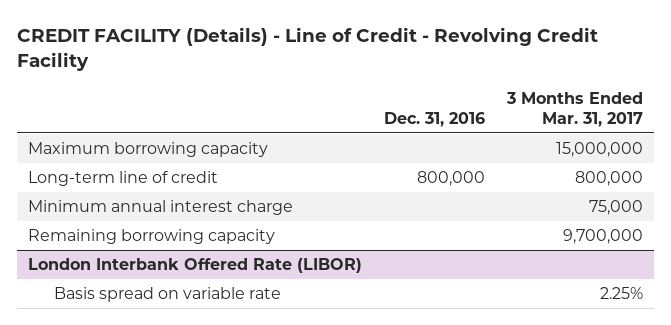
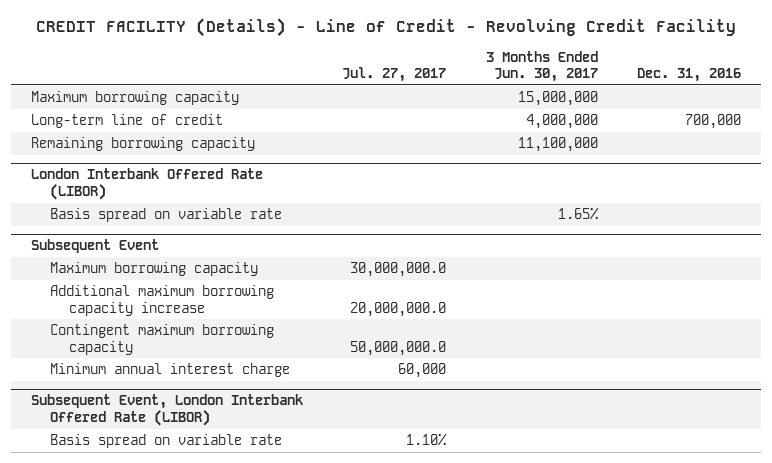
[505,91,643,127] 3 Months Ended Mar. 31, 2017 -> none
none -> [342,66,447,82] Jul. 27, 2017
none -> [485,50,598,82] 3 Months Ended Jun. 30, 2017
[28,200,294,216] Minimum annual interest charge -> none
[417,171,486,187] 800,000 -> [685,114,742,130] 700,000
none -> [31,239,160,254] Subsequent Event
none -> [50,262,259,277] Maximum borrowing capacity
none -> [50,285,275,316] Additional maximum borrowing capacity increase
none -> [50,324,275,355] Contingent maximum borrowing capacity
none -> [50,363,291,378] Minimum annual interest charge
none -> [31,394,304,426] Subsequent Event, London Interbank Offered Rate (LIBOR)
none -> [50,434,283,449] Basis spread on variable rate

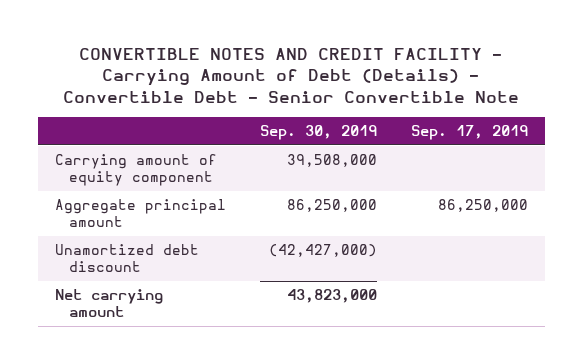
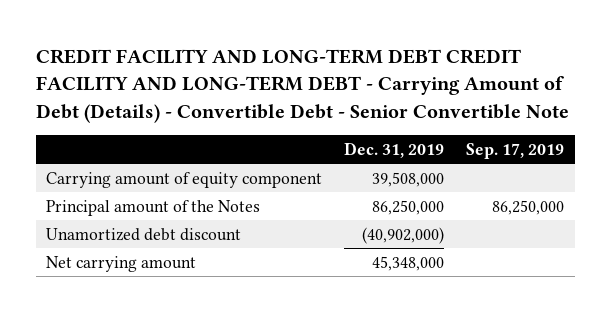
[63,47,520,103] CONVERTIBLE NOTES AND CREDIT FACILITY - Carrying Amount of Debt (Details) - Convertible Debt - Senior Convertible Note -> [35,48,569,123] CREDIT FACILITY AND LONG-TERM DEBT CREDIT FACILITY AND LONG-TERM DEBT - Carrying Amount of Debt (Details) - Convertible Debt - Senior Convertible Note
[259,125,377,141] Sep. 30, 2019 -> none
none -> [344,141,445,158] Dec. 31, 2019
[54,199,226,228] Aggregate principal amount -> [46,199,261,216] Principal amount of the Notes

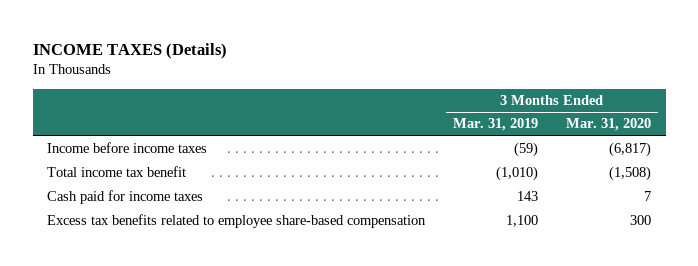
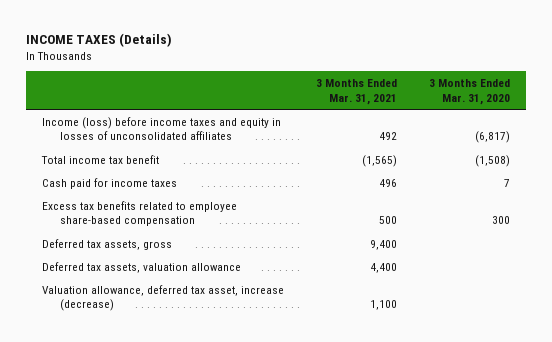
[453,118,539,132] Mar. 31, 2019 -> none
none -> [316,79,398,105] 3 Months Ended Mar. 31, 2021
[46,142,207,154] Income before income taxes -> [42,116,282,141] Income (loss) before income taxes and equity in losses of unconsolidated affiliates
none -> [42,238,173,250] Deferred tax assets, gross
none -> [42,261,242,273] Deferred tax assets, valuation allowance
none -> [42,284,285,312] Valuation allowance, deferred tax asset, increase (decrease)

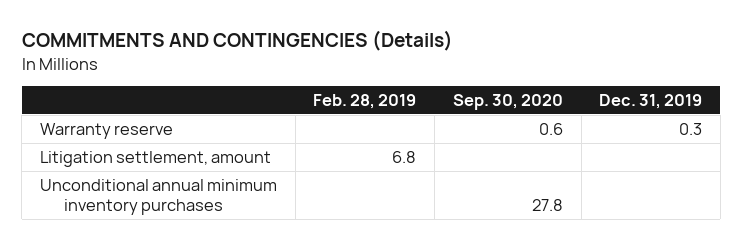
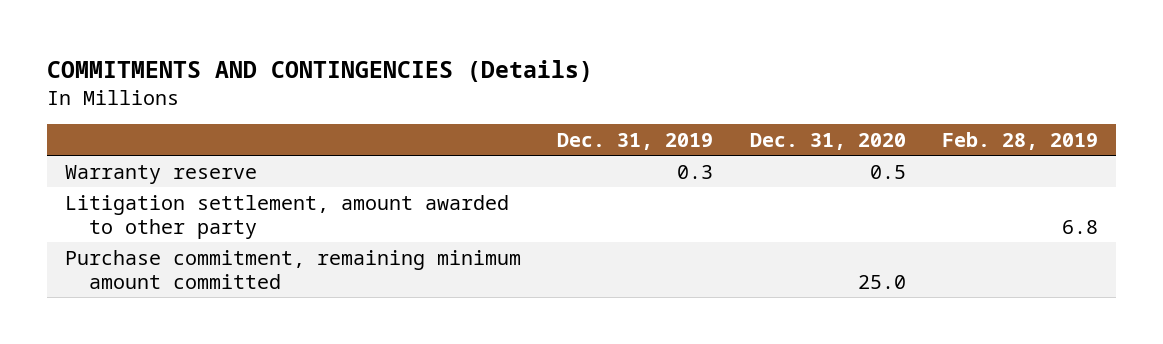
[452,93,563,110] Sep. 30, 2020 -> none
none -> [749,133,906,151] Dec. 31, 2020
[39,150,271,167] Litigation settlement, amount -> [65,194,510,239] Litigation settlement, amount awarded to other party
[39,178,277,216] Unconditional annual minimum inventory purchases -> [65,249,522,289] Purchase commitment, remaining minimum amount committed

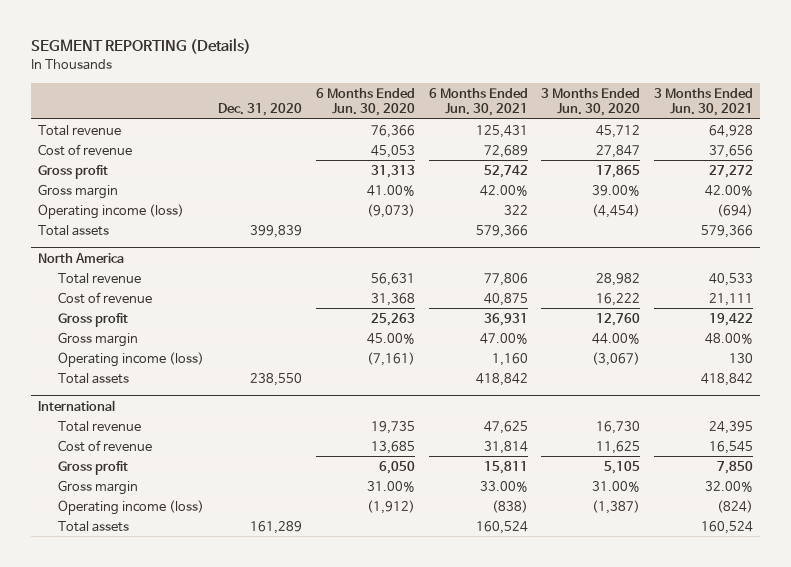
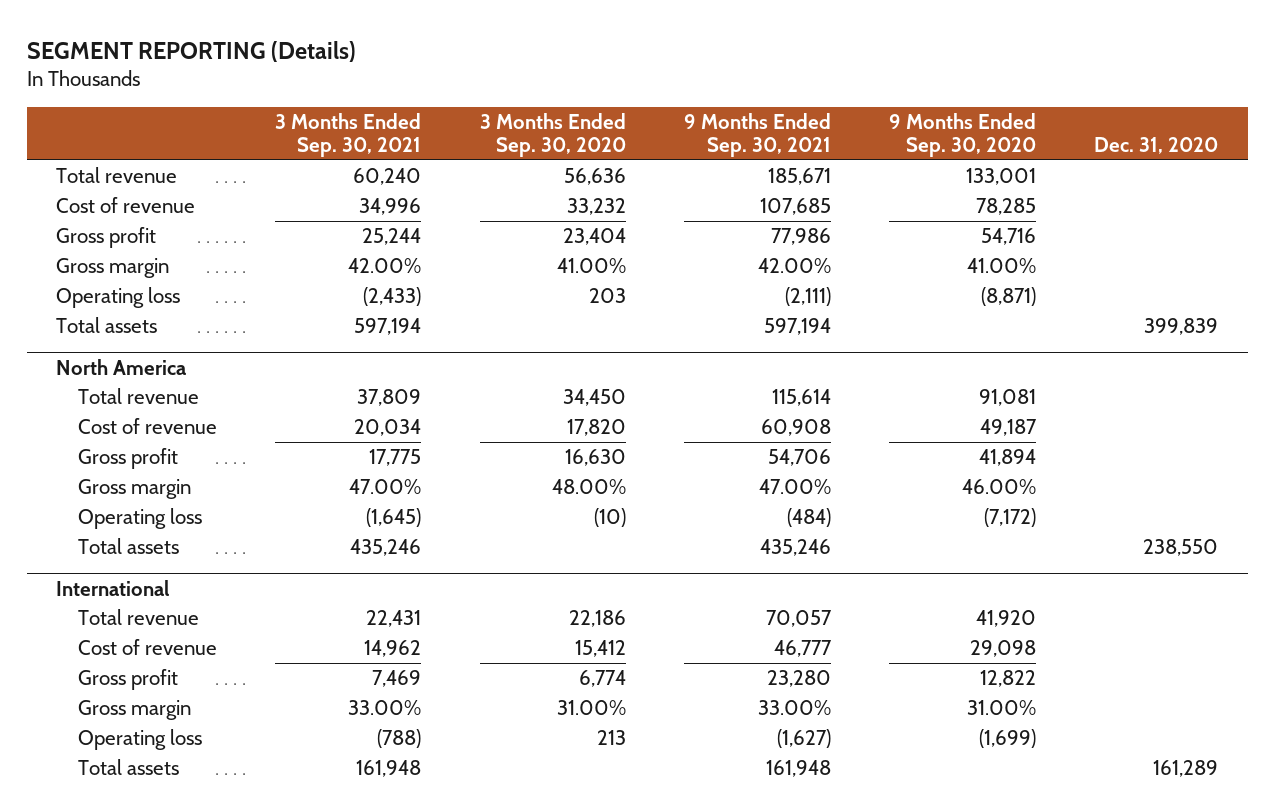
[315,87,415,117] 6 Months Ended Jun. 30, 2020 -> none
[428,87,528,117] 6 Months Ended Jun. 30, 2021 -> none
[541,87,641,117] 3 Months Ended Jun. 30, 2020 -> none
[654,87,754,117] 3 Months Ended Jun. 30, 2021 -> none
none -> [275,112,422,158] 3 Months Ended Sep. 30, 2021
none -> [479,112,626,158] 3 Months Ended Sep. 30, 2020
none -> [683,112,831,158] 9 Months Ended Sep. 30, 2021
none -> [889,112,1037,158] 9 Months Ended Sep. 30, 2020
[37,203,184,219] Operating income (loss) -> [55,286,180,308] Operating loss
[58,351,205,367] Operating income (loss) -> [78,507,203,529] Operating loss
[58,499,205,515] Operating income (loss) -> [78,728,203,750] Operating loss

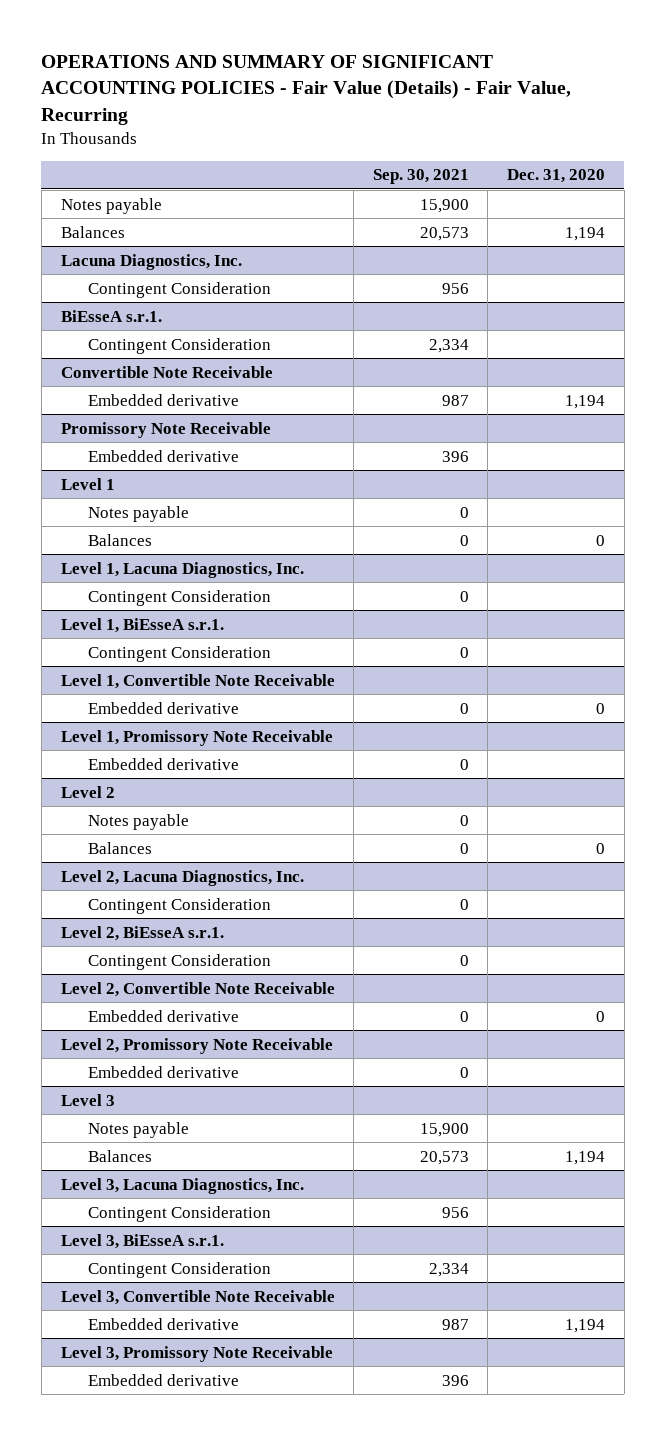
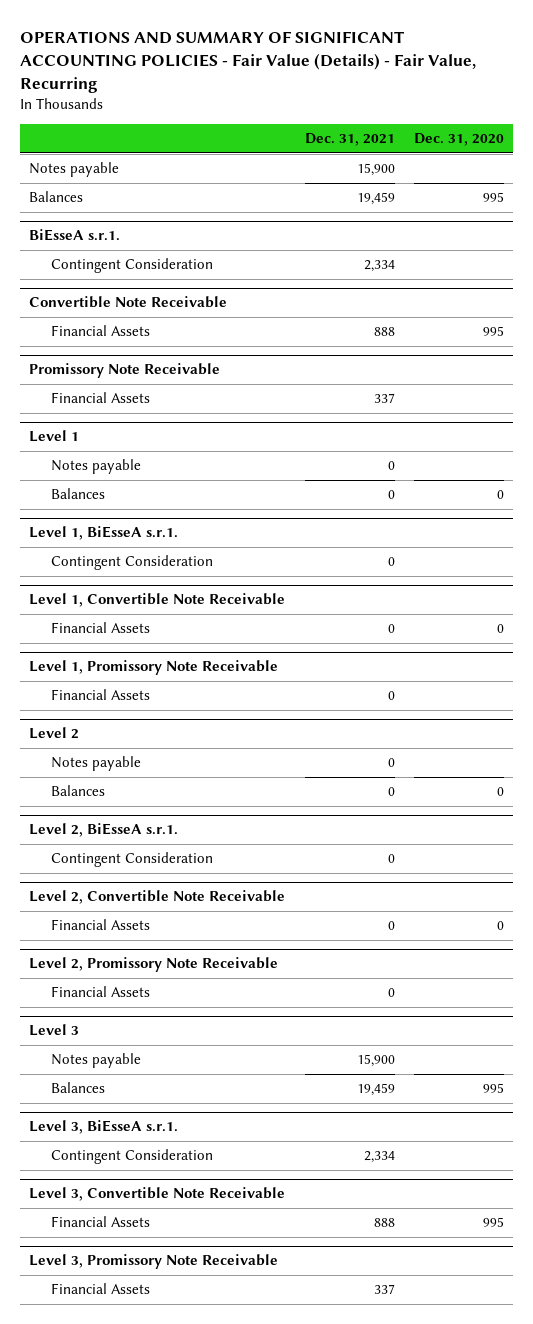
[372,169,469,185] Sep. 30, 2021 -> none
none -> [304,132,395,146] Dec. 31, 2021
[60,253,242,270] Lacuna Diagnostics, Inc. -> none
[87,281,271,298] Contingent Consideration -> none
[564,226,605,241] 1,194 -> [482,192,504,203] 995
[87,393,239,406] Embedded derivative -> none
none -> [50,325,150,337] Financial Assets
[87,449,239,462] Embedded derivative -> [50,392,150,404] Financial Assets
[60,561,304,578] Level 1, Lacuna Diagnostics, Inc. -> none
[87,589,271,606] Contingent Consideration -> none
[87,701,239,714] Embedded derivative -> [50,622,150,634] Financial Assets
[87,757,239,770] Embedded derivative -> [50,689,150,701] Financial Assets
[60,869,304,886] Level 2, Lacuna Diagnostics, Inc. -> none
[87,897,271,914] Contingent Consideration -> none
[87,1009,239,1022] Embedded derivative -> [50,919,150,931] Financial Assets
[87,1065,239,1078] Embedded derivative -> [50,986,150,998] Financial Assets
[60,1177,304,1194] Level 3, Lacuna Diagnostics, Inc. -> none
[87,1205,271,1222] Contingent Consideration -> none
[564,1150,605,1165] 1,194 -> [482,1083,504,1094] 995
[87,1317,239,1330] Embedded derivative -> none
none -> [50,1216,150,1228] Financial Assets
[87,1373,239,1386] Embedded derivative -> [50,1283,150,1295] Financial Assets

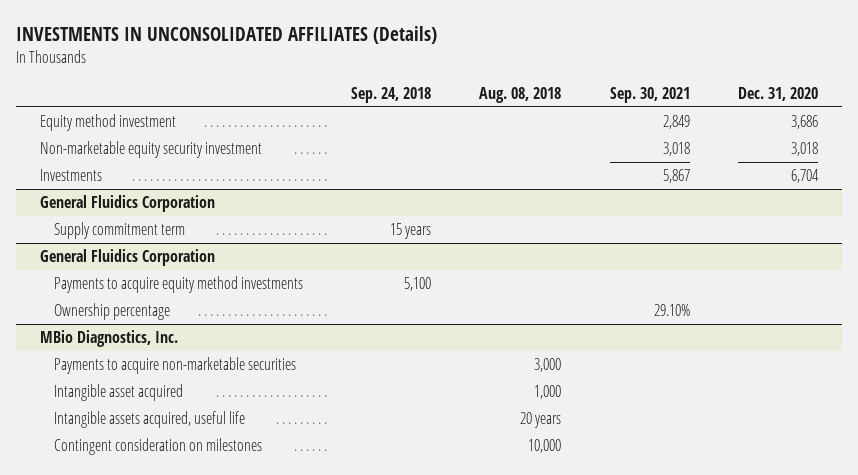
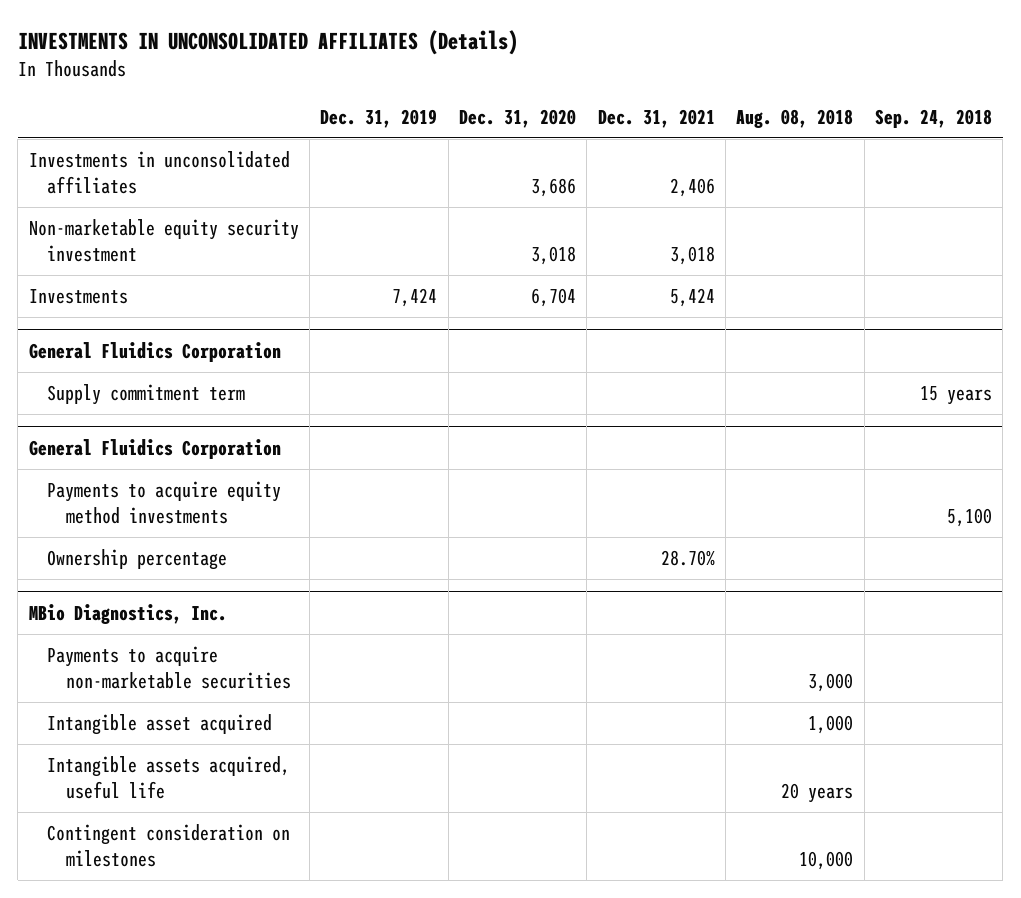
[609,86,690,103] Sep. 30, 2021 -> none
none -> [320,108,438,128] Dec. 31, 2019
none -> [597,108,715,128] Dec. 31, 2021
[40,114,177,132] Equity method investment -> [28,150,290,194] Investments in unconsolidated affiliates

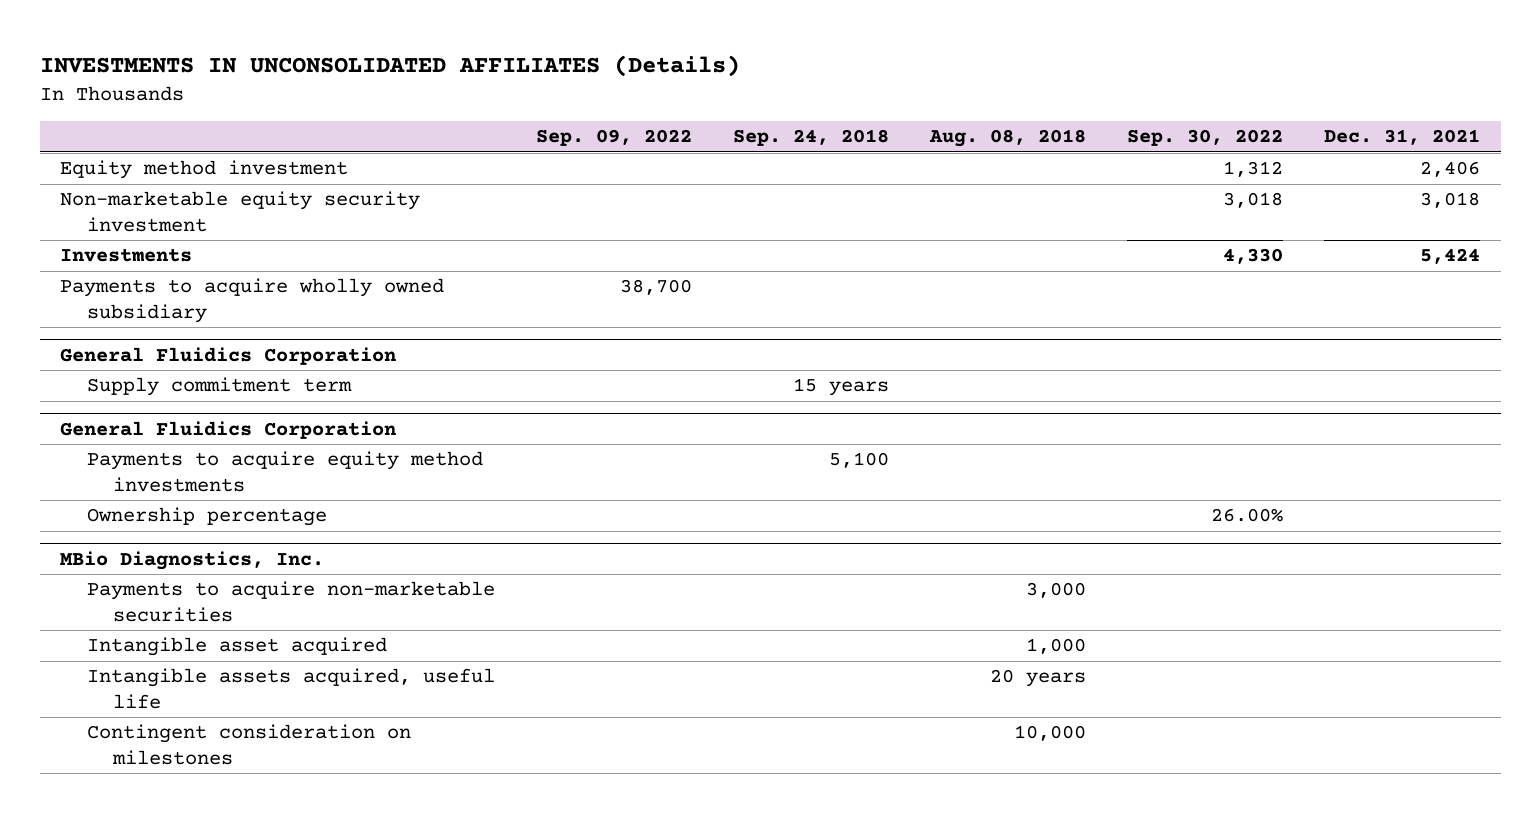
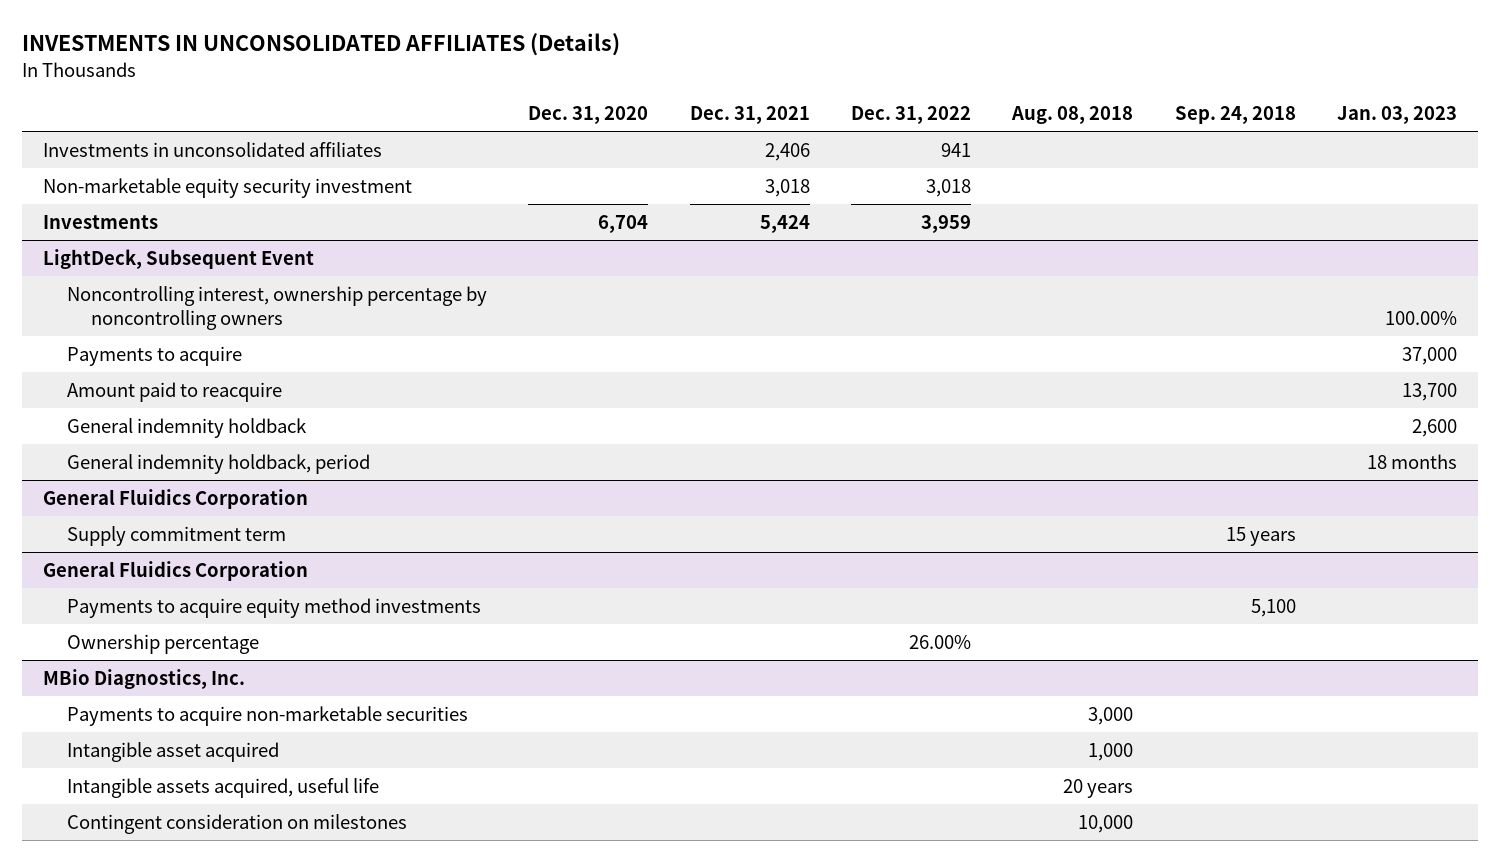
[535,129,692,147] Sep. 09, 2022 -> none
[1126,129,1283,147] Sep. 30, 2022 -> none
none -> [528,106,649,125] Dec. 31, 2020
none -> [850,106,971,125] Dec. 31, 2022
none -> [1337,106,1458,125] Jan. 03, 2023
[60,160,349,180] Equity method investment -> [42,141,382,157] Investments in unconsolidated affiliates
[60,278,445,323] Payments to acquire wholly owned subsidiary -> none
none -> [42,248,314,269] LightDeck, Subsequent Event
none -> [66,285,487,330] Noncontrolling interest, ownership percentage by noncontrolling owners
none -> [66,345,242,366] Payments to acquire
none -> [66,381,282,402] Amount paid to reacquire
none -> [66,417,307,438] General indemnity holdback
none -> [66,453,370,474] General indemnity holdback, period

